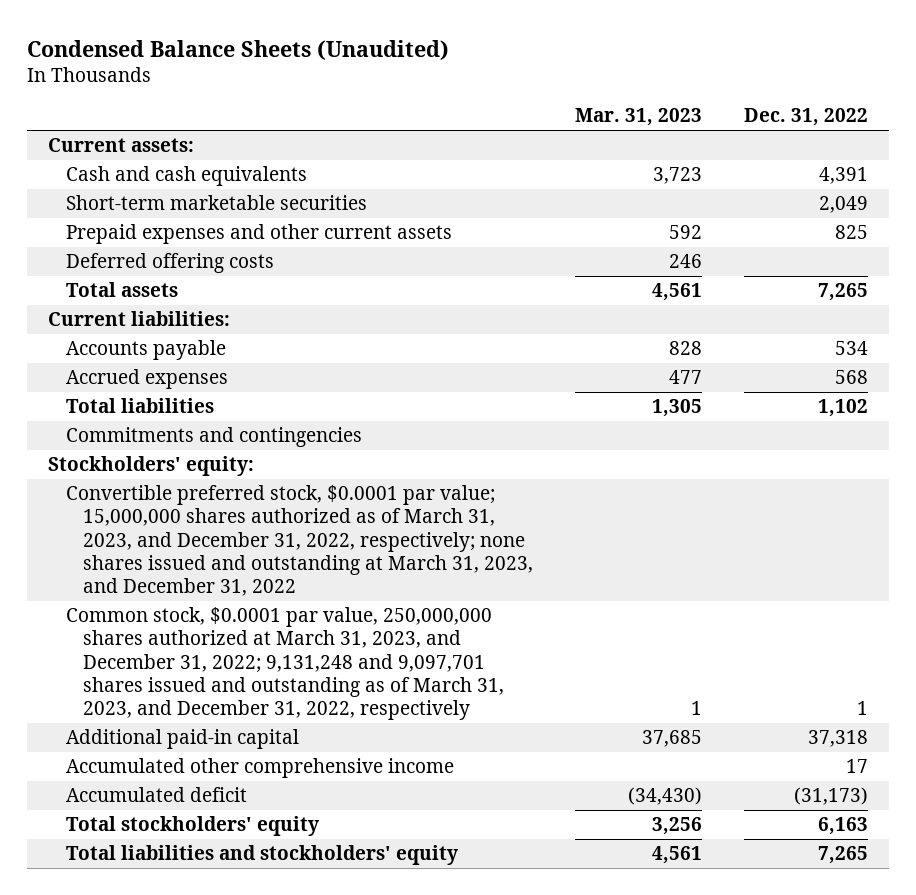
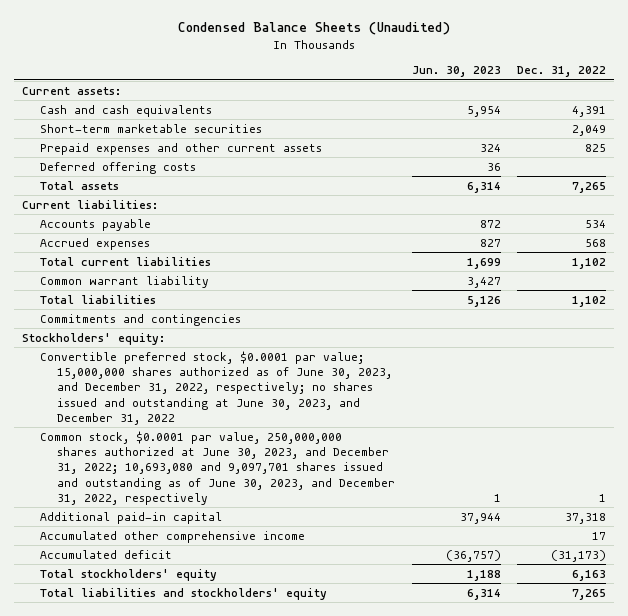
[574,108,702,127] Mar. 31, 2023 -> none
none -> [411,66,501,78] Jun. 30, 2023
none -> [39,256,211,266] Total current liabilities
none -> [39,275,209,288] Common warrant liability
[65,485,533,596] Convertible preferred stock, $0.0001 par value; 15,000,000 shares authorized as of March 31, 2023, and December 31, 2022, respectively; none shares issued and outstanding at March 31, 2023, and December 31, 2022 -> [39,350,393,425] Convertible preferred stock, $0.0001 par value; 15,000,000 shares authorized as of June 30, 2023, and December 31, 2022, respectively; no shares issued and outstanding at June 30, 2023, and December 31, 2022
[65,607,504,720] Common stock, $0.0001 par value, 250,000,000 shares authorized at March 31, 2023, and December 31, 2022; 9,131,248 and 9,097,701 shares issued and outstanding as of March 31, 2023, and December 31, 2022, respectively -> [39,430,396,505] Common stock, $0.0001 par value, 250,000,000 shares authorized at June 30, 2023, and December 31, 2022; 10,693,080 and 9,097,701 shares issued and outstanding as of June 30, 2023, and December 31, 2022, respectively

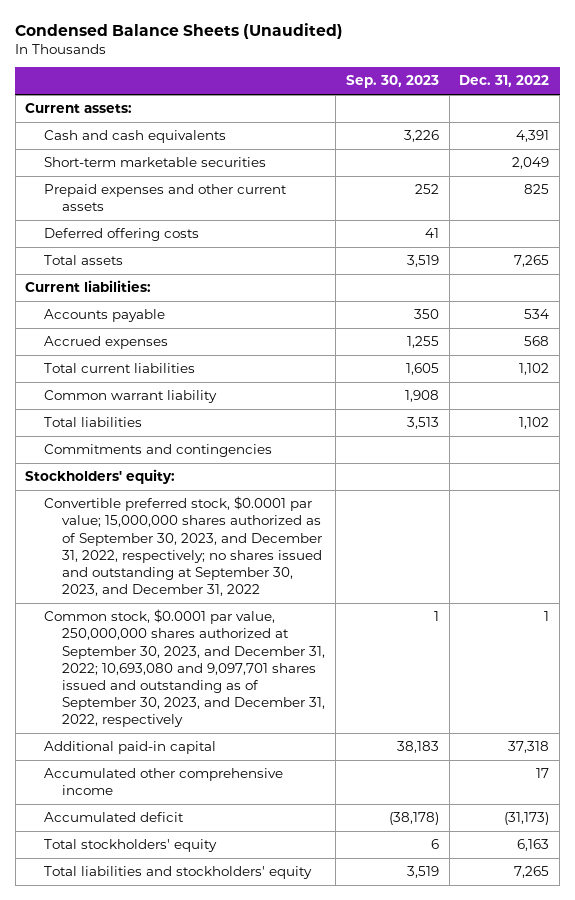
[411,66,501,78] Jun. 30, 2023 -> none
none -> [345,75,439,89] Sep. 30, 2023
[39,350,393,425] Convertible preferred stock, $0.0001 par value; 15,000,000 shares authorized as of June 30, 2023, and December 31, 2022, respectively; no shares issued and outstanding at June 30, 2023, and December 31, 2022 -> [43,496,323,597] Convertible preferred stock, $0.0001 par value; 15,000,000 shares authorized as of September 30, 2023, and December 31, 2022, respectively; no shares issued and outstanding at September 30, 2023, and December 31, 2022
[39,430,396,505] Common stock, $0.0001 par value, 250,000,000 shares authorized at June 30, 2023, and December 31, 2022; 10,693,080 and 9,097,701 shares issued and outstanding as of June 30, 2023, and December 31, 2022, respectively -> [43,609,326,728] Common stock, $0.0001 par value, 250,000,000 shares authorized at September 30, 2023, and December 31, 2022; 10,693,080 and 9,097,701 shares issued and outstanding as of September 30, 2023, and December 31, 2022, respectively

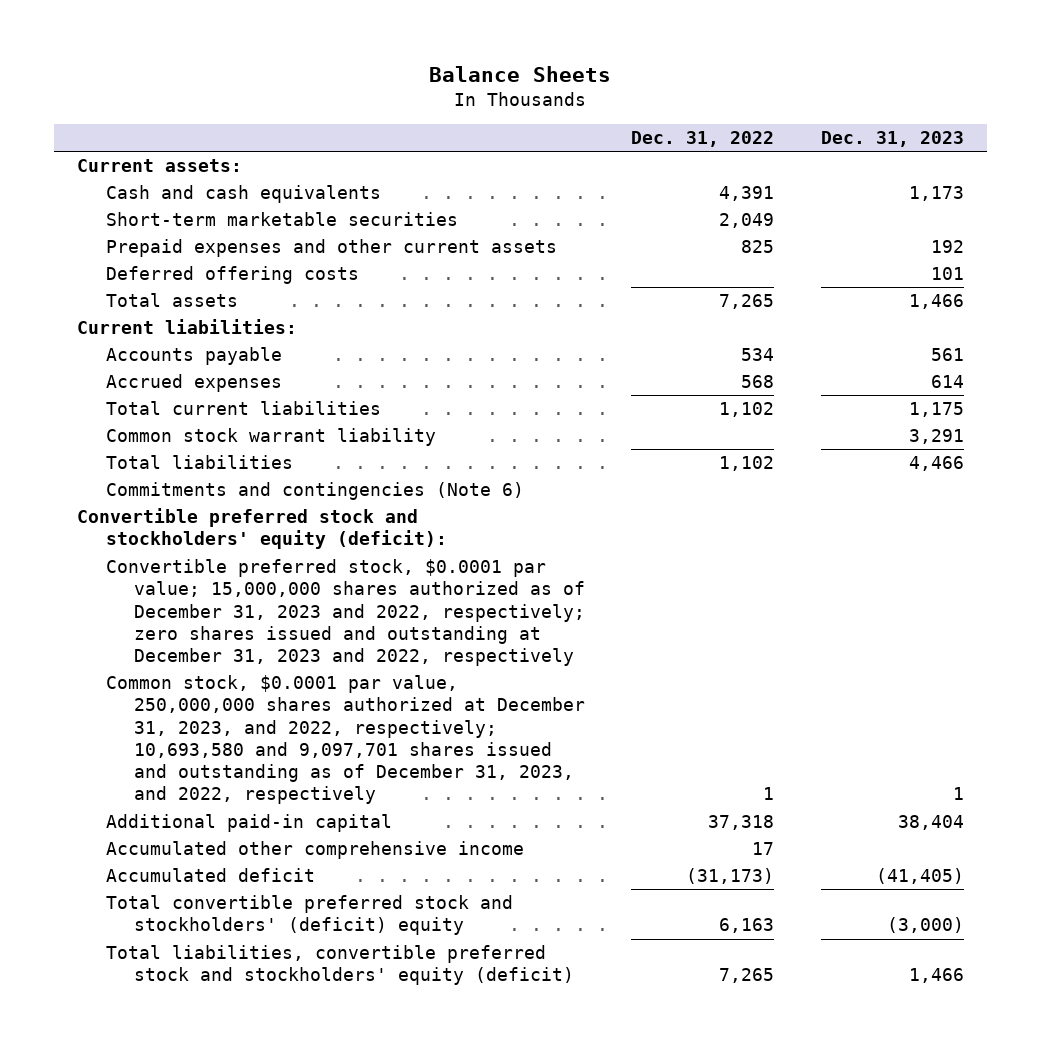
[15,22,344,39] Condensed Balance Sheets (Unaudited) -> [429,65,612,82] Balance Sheets
[345,75,439,89] Sep. 30, 2023 -> none
none -> [820,130,964,147] Dec. 31, 2023
[43,390,217,404] Common warrant liability -> [105,428,436,447] Common stock warrant liability
[43,444,272,458] Commitments and contingencies -> [105,482,524,501] Commitments and contingencies (Note 6)
[25,469,176,485] Stockholders' equity: -> [77,508,447,550] Convertible preferred stock and stockholders' equity (deficit):
[43,496,323,597] Convertible preferred stock, $0.0001 par value; 15,000,000 shares authorized as of September 30, 2023, and December 31, 2022, respectively; no shares issued and outstanding at September 30, 2023, and December 31, 2022 -> [105,559,585,667] Convertible preferred stock, $0.0001 par value; 15,000,000 shares authorized as of December 31, 2023 and 2022, respectively; zero shares issued and outstanding at December 31, 2023 and 2022, respectively
[43,609,326,728] Common stock, $0.0001 par value, 250,000,000 shares authorized at September 30, 2023, and December 31, 2022; 10,693,080 and 9,097,701 shares issued and outstanding as of September 30, 2023, and December 31, 2022, respectively -> [105,675,585,805] Common stock, $0.0001 par value, 250,000,000 shares authorized at December 31, 2023, and 2022, respectively; 10,693,580 and 9,097,701 shares issued and outstanding as of December 31, 2023, and 2022, respectively
[43,839,217,853] Total stockholders' equity -> [105,895,513,936] Total convertible preferred stock and stockholders' (deficit) equity
[43,866,312,880] Total liabilities and stockholders' equity -> [105,945,574,986] Total liabilities, convertible preferred stock and stockholders' equity (deficit)

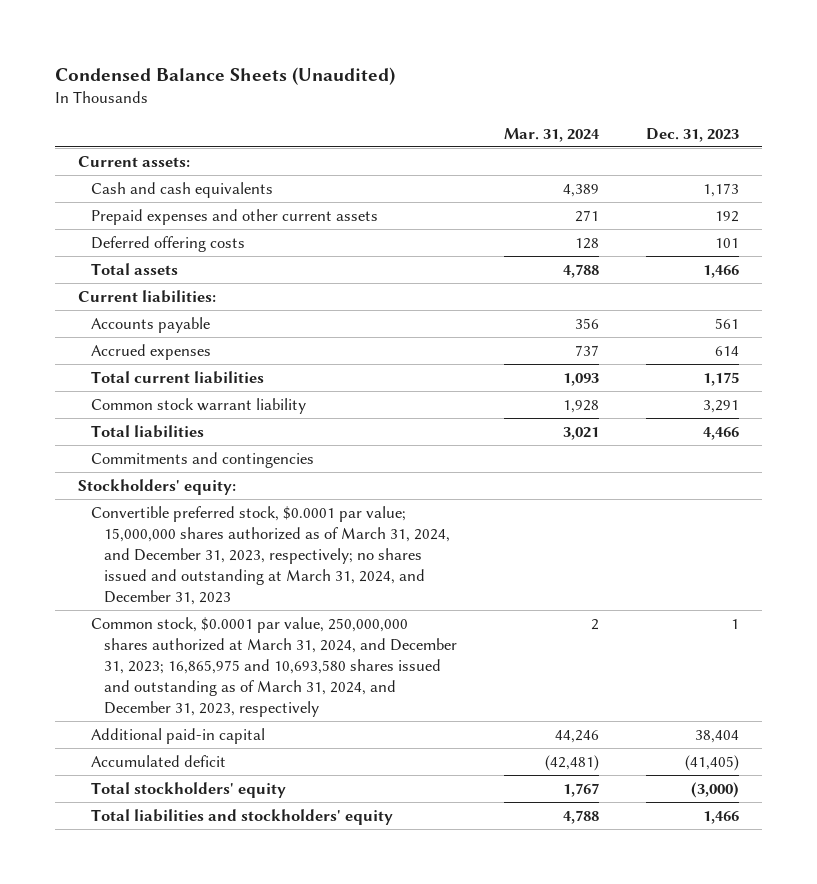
[429,65,612,82] Balance Sheets -> [54,66,395,85] Condensed Balance Sheets (Unaudited)
[631,130,775,147] Dec. 31, 2022 -> none
none -> [503,127,600,142] Mar. 31, 2024
[105,212,458,227] Short-term marketable securities -> none
[105,482,524,501] Commitments and contingencies (Note 6) -> [90,451,314,468] Commitments and contingencies
[77,508,447,550] Convertible preferred stock and stockholders' equity (deficit): -> [78,478,237,495] Stockholders' equity:
[105,559,585,667] Convertible preferred stock, $0.0001 par value; 15,000,000 shares authorized as of December 31, 2023 and 2022, respectively; zero shares issued and outstanding at December 31, 2023 and 2022, respectively -> [90,505,450,605] Convertible preferred stock, $0.0001 par value; 15,000,000 shares authorized as of March 31, 2024, and December 31, 2023, respectively; no shares issued and outstanding at March 31, 2024, and December 31, 2023
[105,675,585,805] Common stock, $0.0001 par value, 250,000,000 shares authorized at December 31, 2023, and 2022, respectively; 10,693,580 and 9,097,701 shares issued and outstanding as of December 31, 2023, and 2022, respectively -> [90,616,457,717] Common stock, $0.0001 par value, 250,000,000 shares authorized at March 31, 2024, and December 31, 2023; 16,865,975 and 10,693,580 shares issued and outstanding as of March 31, 2024, and December 31, 2023, respectively
[105,841,524,860] Accumulated other comprehensive income -> none
[105,895,513,936] Total convertible preferred stock and stockholders' (deficit) equity -> [90,781,286,798] Total stockholders' equity
[105,945,574,986] Total liabilities, convertible preferred stock and stockholders' equity (deficit) -> [90,808,393,825] Total liabilities and stockholders' equity

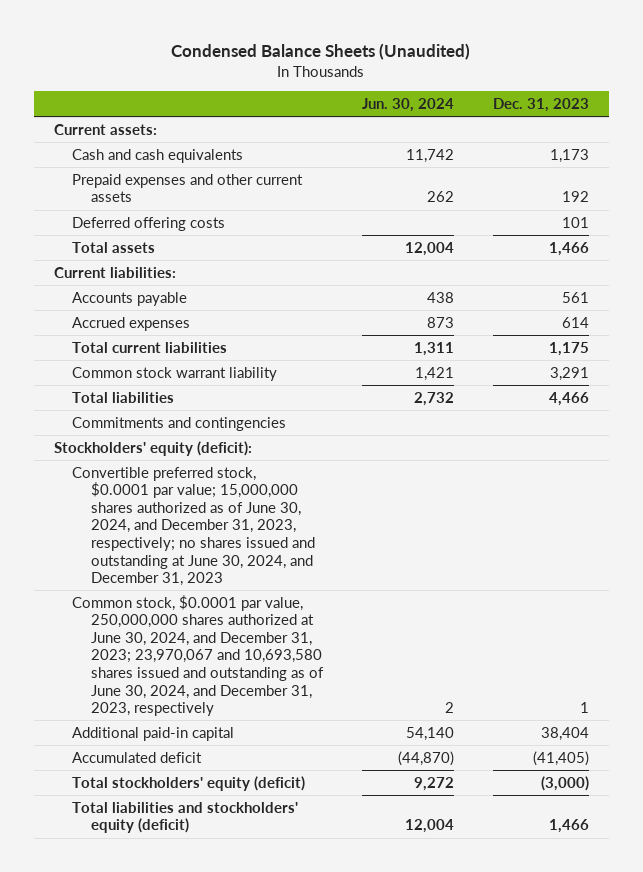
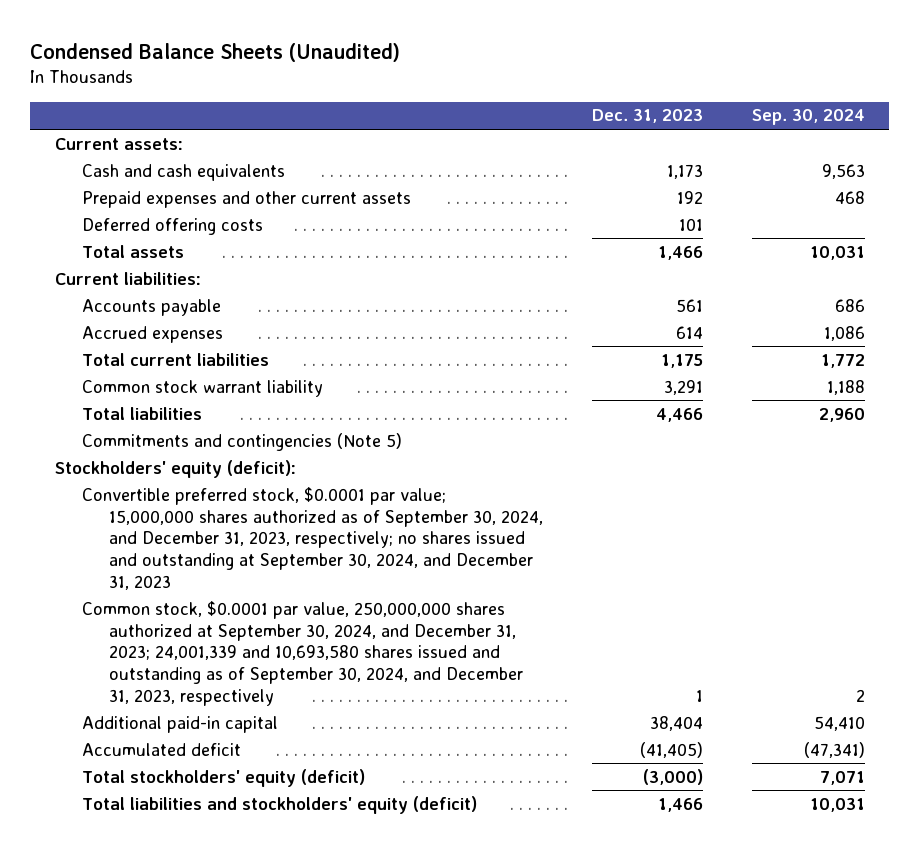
[361,97,454,112] Jun. 30, 2024 -> none
none -> [751,109,865,126] Sep. 30, 2024
[72,416,287,431] Commitments and contingencies -> [82,432,403,451] Commitments and contingencies (Note 5)
[72,466,315,587] Convertible preferred stock, $0.0001 par value; 15,000,000 shares authorized as of June 30, 2024, and December 31, 2023, respectively; no shares issued and outstanding at June 30, 2024, and December 31, 2023 -> [82,486,544,590] Convertible preferred stock, $0.0001 par value; 15,000,000 shares authorized as of September 30, 2024, and December 31, 2023, respectively; no shares issued and outstanding at September 30, 2024, and December 31, 2023
[72,594,324,717] Common stock, $0.0001 par value, 250,000,000 shares authorized at June 30, 2024, and December 31, 2023; 23,970,067 and 10,693,580 shares issued and outstanding as of June 30, 2024, and December 31, 2023, respectively -> [82,600,524,706] Common stock, $0.0001 par value, 250,000,000 shares authorized at September 30, 2024, and December 31, 2023; 24,001,339 and 10,693,580 shares issued and outstanding as of September 30, 2024, and December 31, 2023, respectively

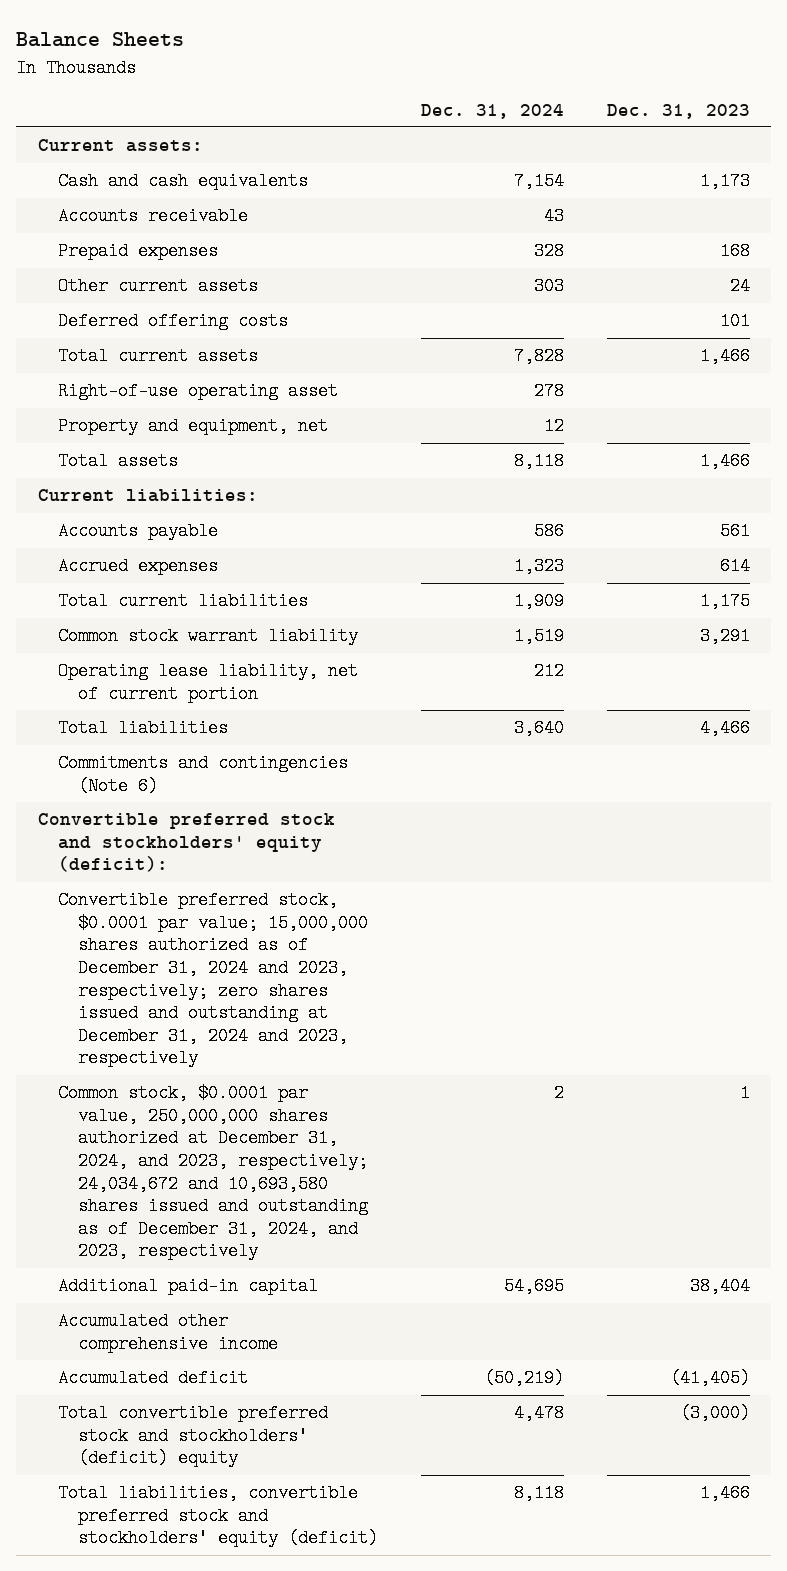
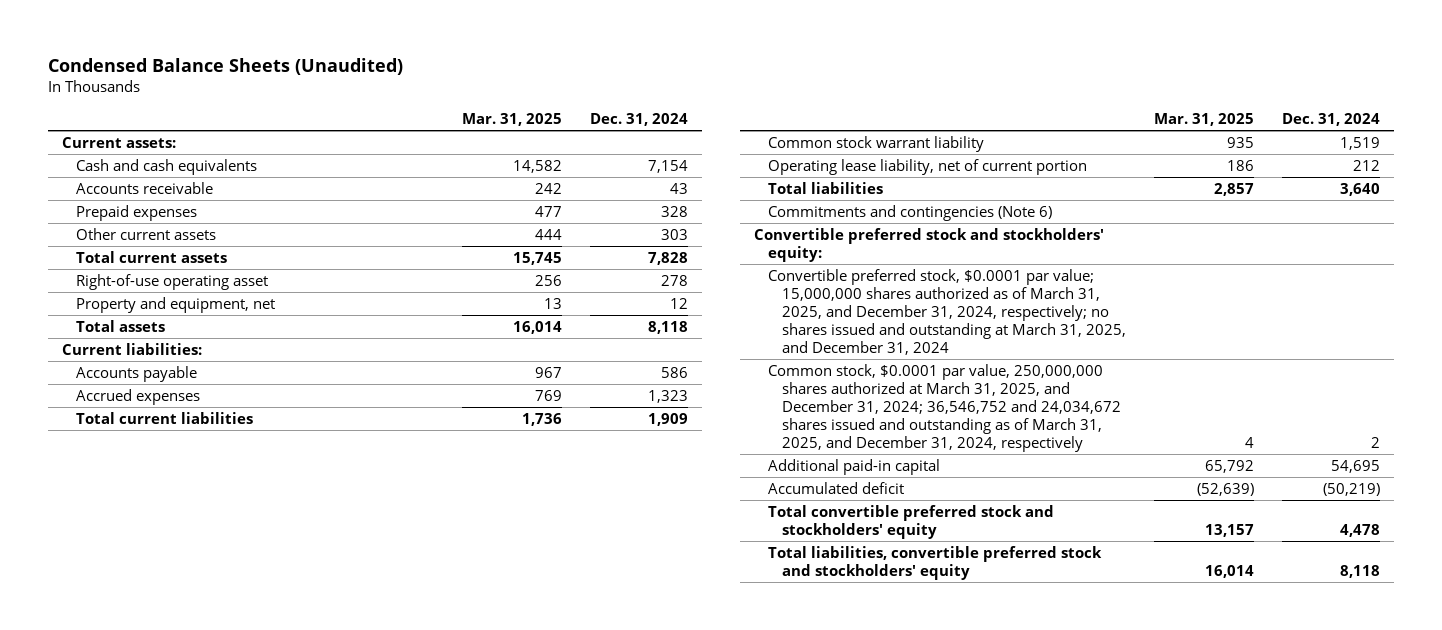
[16,32,185,48] Balance Sheets -> [47,57,403,75] Condensed Balance Sheets (Unaudited)
[606,103,750,119] Dec. 31, 2023 -> none
none -> [462,113,563,127] Mar. 31, 2025
[57,312,288,331] Deferred offering costs -> none
[37,813,335,873] Convertible preferred stock and stockholders' equity (deficit): -> [753,227,1104,262] Convertible preferred stock and stockholders' equity:
[57,891,369,1068] Convertible preferred stock, $0.0001 par value; 15,000,000 shares authorized as of December 31, 2024 and 2023, respectively; zero shares issued and outstanding at December 31, 2024 and 2023, respectively -> [767,268,1126,355] Convertible preferred stock, $0.0001 par value; 15,000,000 shares authorized as of March 31, 2025, and December 31, 2024, respectively; no shares issued and outstanding at March 31, 2025, and December 31, 2024
[57,1084,369,1261] Common stock, $0.0001 par value, 250,000,000 shares authorized at December 31, 2024, and 2023, respectively; 24,034,672 and 10,693,580 shares issued and outstanding as of December 31, 2024, and 2023, respectively -> [767,363,1121,452] Common stock, $0.0001 par value, 250,000,000 shares authorized at March 31, 2025, and December 31, 2024; 36,546,752 and 24,034,672 shares issued and outstanding as of March 31, 2025, and December 31, 2024, respectively
[57,1312,279,1353] Accumulated other comprehensive income -> none
[57,1404,328,1468] Total convertible preferred stock and stockholders' (deficit) equity -> [767,504,1054,539] Total convertible preferred stock and stockholders' equity
[57,1484,379,1548] Total liabilities, convertible preferred stock and stockholders' equity (deficit) -> [767,545,1102,580] Total liabilities, convertible preferred stock and stockholders' equity

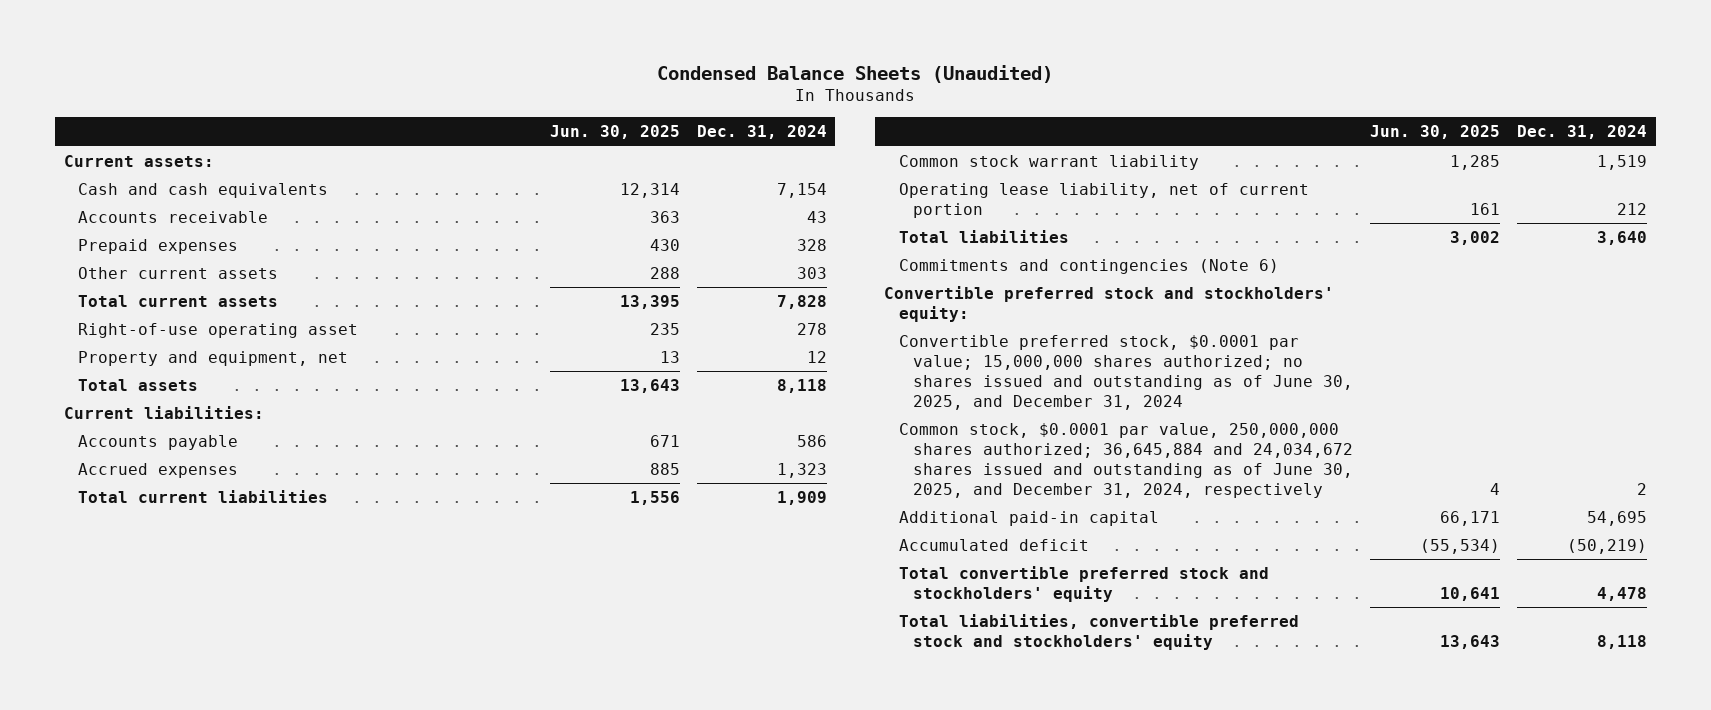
[462,113,563,127] Mar. 31, 2025 -> none
none -> [550,125,681,140] Jun. 30, 2025
[767,268,1126,355] Convertible preferred stock, $0.0001 par value; 15,000,000 shares authorized as of March 31, 2025, and December 31, 2024, respectively; no shares issued and outstanding at March 31, 2025, and December 31, 2024 -> [898,335,1354,410] Convertible preferred stock, $0.0001 par value; 15,000,000 shares authorized; no shares issued and outstanding as of June 30, 2025, and December 31, 2024
[767,363,1121,452] Common stock, $0.0001 par value, 250,000,000 shares authorized at March 31, 2025, and December 31, 2024; 36,546,752 and 24,034,672 shares issued and outstanding as of March 31, 2025, and December 31, 2024, respectively -> [898,423,1354,498] Common stock, $0.0001 par value, 250,000,000 shares authorized; 36,645,884 and 24,034,672 shares issued and outstanding as of June 30, 2025, and December 31, 2024, respectively

